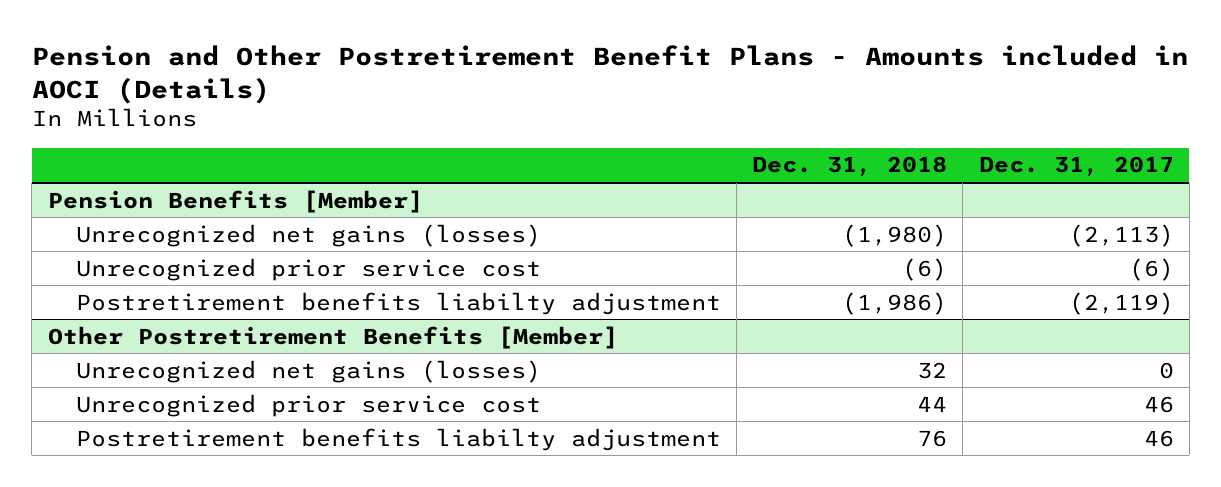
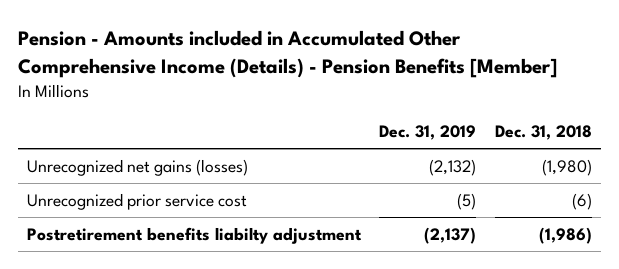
[31,44,1188,104] Pension and Other Postretirement Benefit Plans - Amounts included in AOCI (Details) -> [17,30,557,78] Pension - Amounts included in Accumulated Other Comprehensive Income (Details) - Pension Benefits [Member]
[978,156,1174,177] Dec. 31, 2017 -> none
none -> [379,125,477,141] Dec. 31, 2019
[47,189,423,213] Pension Benefits [Member] -> none
[47,325,618,349] Other Postretirement Benefits [Member] -> none
[75,359,541,383] Unrecognized net gains (losses) -> none
[75,393,541,417] Unrecognized prior service cost -> none
[75,427,721,451] Postretirement benefits liabilty adjustment -> none

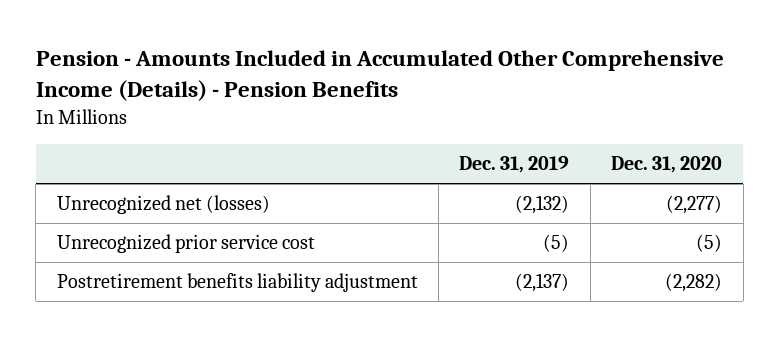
[17,30,557,78] Pension - Amounts included in Accumulated Other Comprehensive Income (Details) - Pension Benefits [Member] -> [35,50,724,102] Pension - Amounts Included in Accumulated Other Comprehensive Income (Details) - Pension Benefits
[494,125,592,141] Dec. 31, 2018 -> none
none -> [611,156,723,174] Dec. 31, 2020
[26,158,248,176] Unrecognized net gains (losses) -> [56,195,270,215] Unrecognized net (losses)
[26,226,362,244] Postretirement benefits liabilty adjustment -> [56,273,418,293] Postretirement benefits liability adjustment

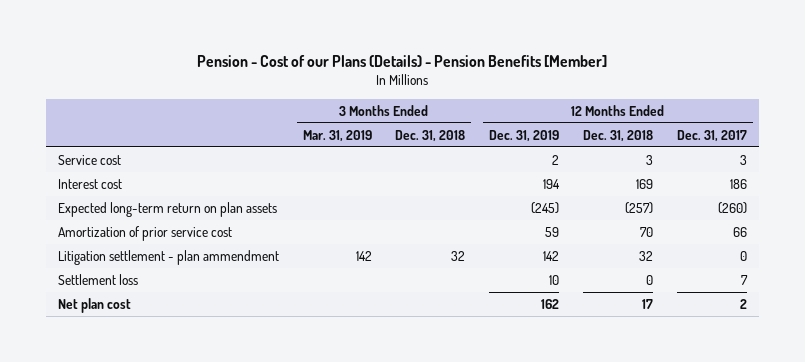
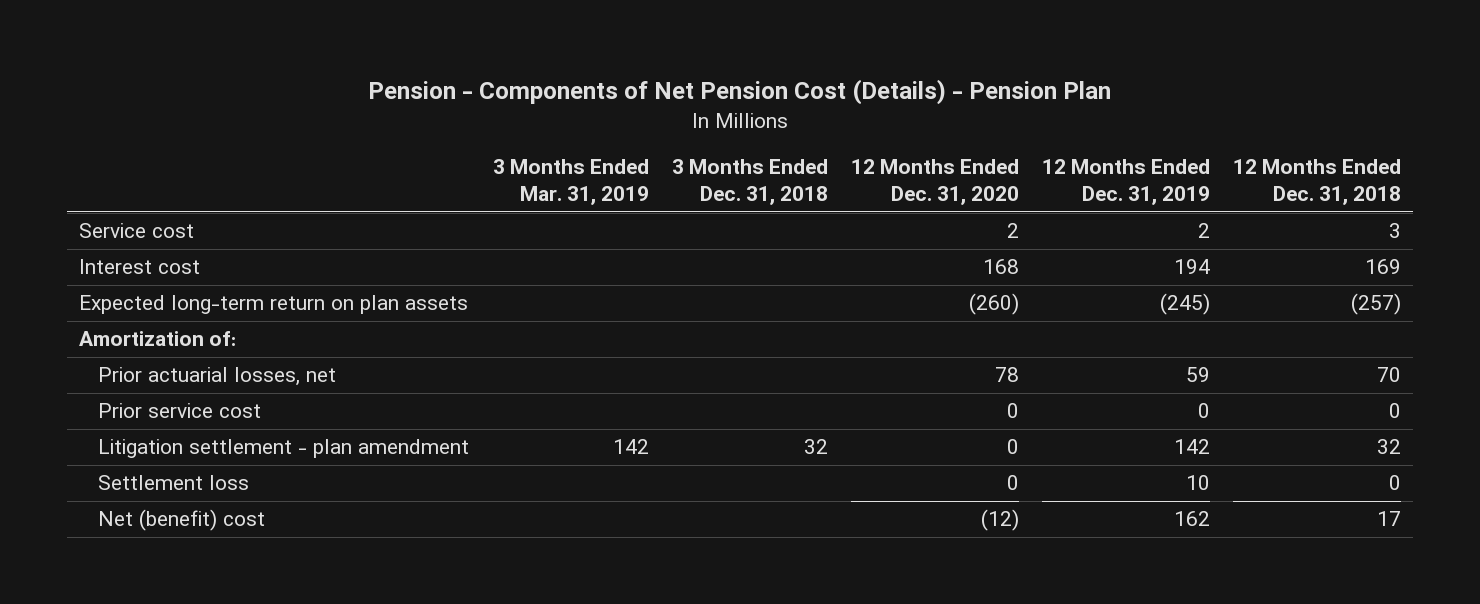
[197,54,608,67] Pension - Cost of our Plans (Details) - Pension Benefits [Member] -> [367,79,1111,106] Pension - Components of Net Pension Cost (Details) - Pension Plan
[677,129,748,142] Dec. 31, 2017 -> none
none -> [851,159,1020,206] 12 Months Ended Dec. 31, 2020
none -> [78,331,236,347] Amortization of:
none -> [98,367,337,387] Prior actuarial losses, net
[57,225,232,241] Amortization of prior service cost -> [98,403,262,419] Prior service cost
[545,226,560,237] 59 -> [1198,403,1211,419] 0
[640,226,654,237] 70 -> [1389,403,1402,419] 0
[57,249,279,265] Litigation settlement - plan ammendment -> [98,439,470,459] Litigation settlement - plan amendment
[57,297,131,313] Net plan cost -> [98,509,266,532] Net (benefit) cost

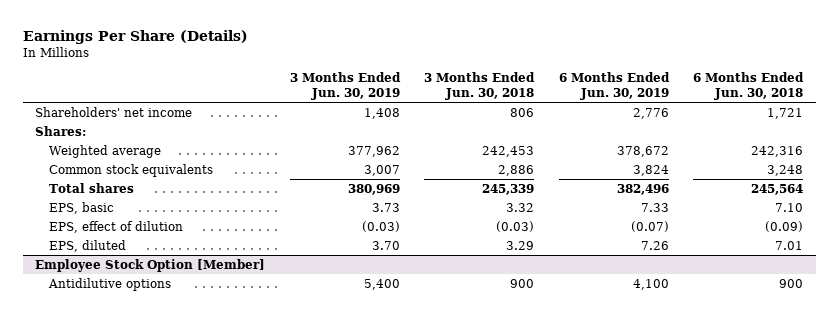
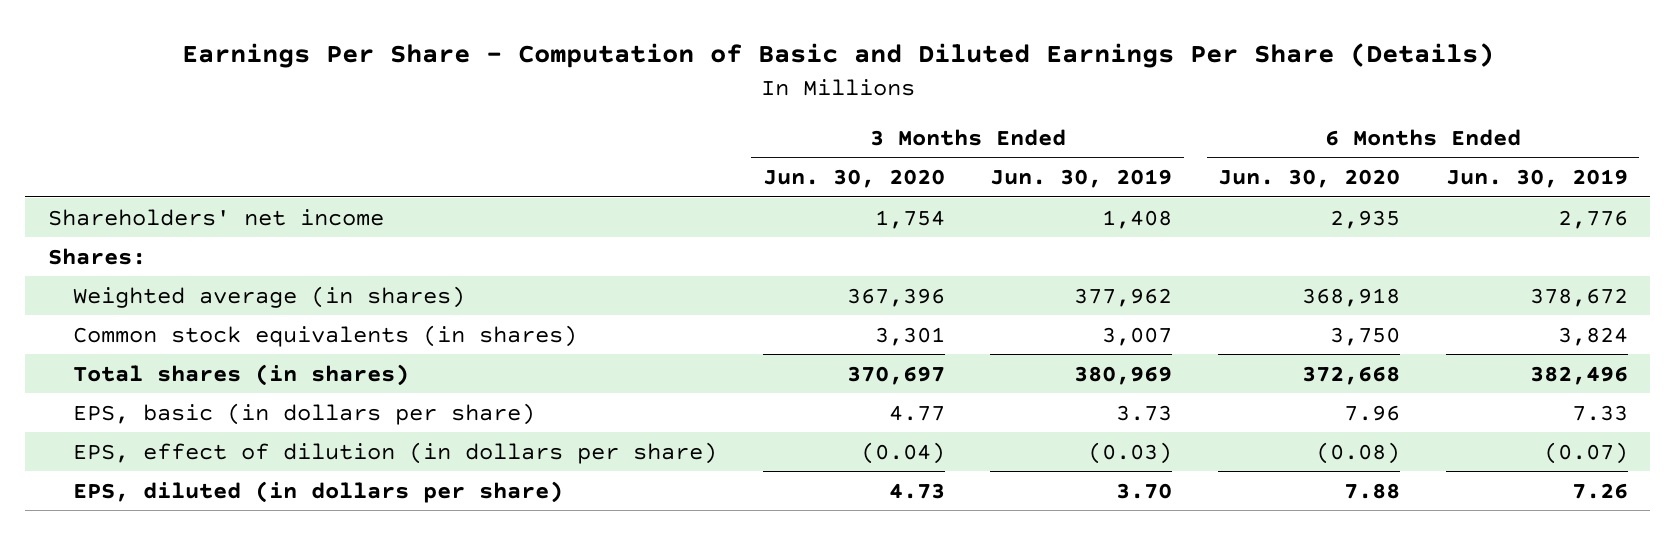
[23,30,249,45] Earnings Per Share (Details) -> [181,43,1494,69] Earnings Per Share - Computation of Basic and Diluted Earnings Per Share (Details)
[424,72,536,101] 3 Months Ended Jun. 30, 2018 -> none
[693,72,805,101] 6 Months Ended Jun. 30, 2018 -> none
none -> [762,169,945,189] Jun. 30, 2020
none -> [1217,169,1400,189] Jun. 30, 2020
[35,258,266,272] Employee Stock Option [Member] -> none
[48,277,172,291] Antidilutive options -> none
[49,144,162,158] Weighted average -> [73,285,466,308] Weighted average (in shares)
[49,163,214,177] Common stock equivalents -> [73,324,578,347] Common stock equivalents (in shares)
[49,182,135,193] Total shares -> [73,363,410,386] Total shares (in shares)
[49,201,115,214] EPS, basic -> [73,402,536,425] EPS, basic (in dollars per share)
[49,220,184,233] EPS, effect of dilution -> [73,441,718,464] EPS, effect of dilution (in dollars per share)
[49,239,127,252] EPS, diluted -> [73,480,564,503] EPS, diluted (in dollars per share)

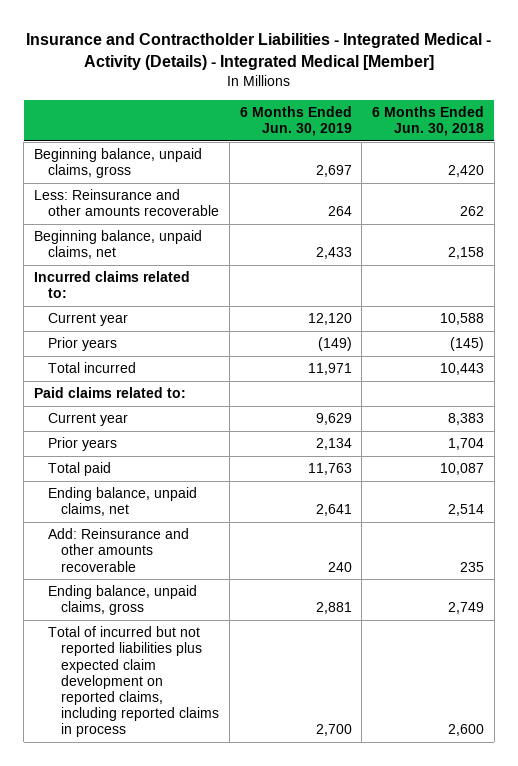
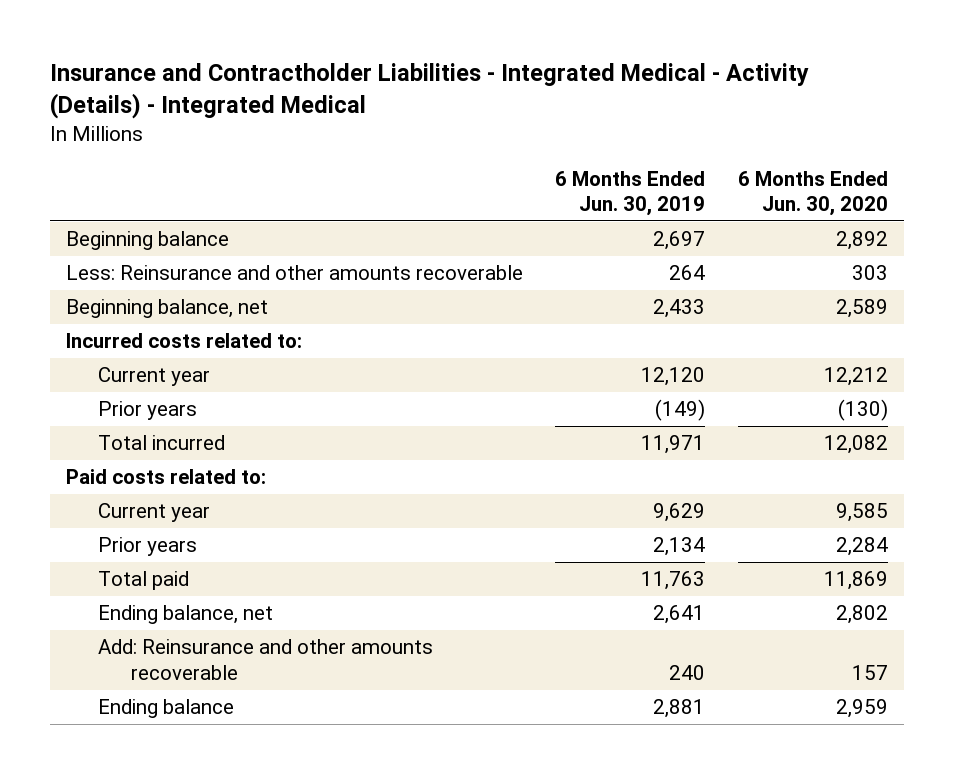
[26,33,492,71] Insurance and Contractholder Liabilities - Integrated Medical - Activity (Details) - Integrated Medical [Member] -> [49,63,809,120] Insurance and Contractholder Liabilities - Integrated Medical - Activity (Details) - Integrated Medical
[372,105,485,137] 6 Months Ended Jun. 30, 2018 -> none
none -> [737,170,888,216] 6 Months Ended Jun. 30, 2020
[33,148,202,179] Beginning balance, unpaid claims, gross -> [65,231,229,251] Beginning balance
[33,230,202,260] Beginning balance, unpaid claims, net -> [65,299,268,319] Beginning balance, net
[33,271,190,299] Incurred claims related to: -> [65,333,302,349] Incurred costs related to:
[33,387,186,399] Paid claims related to: -> [65,469,266,485] Paid costs related to:
[47,487,197,517] Ending balance, unpaid claims, net -> [98,605,274,625] Ending balance, net
[47,626,220,738] Total of incurred but not reported liabilities plus expected claim development on reported claims, including reported claims in process -> none
[47,585,197,616] Ending balance, unpaid claims, gross -> [98,699,235,719] Ending balance

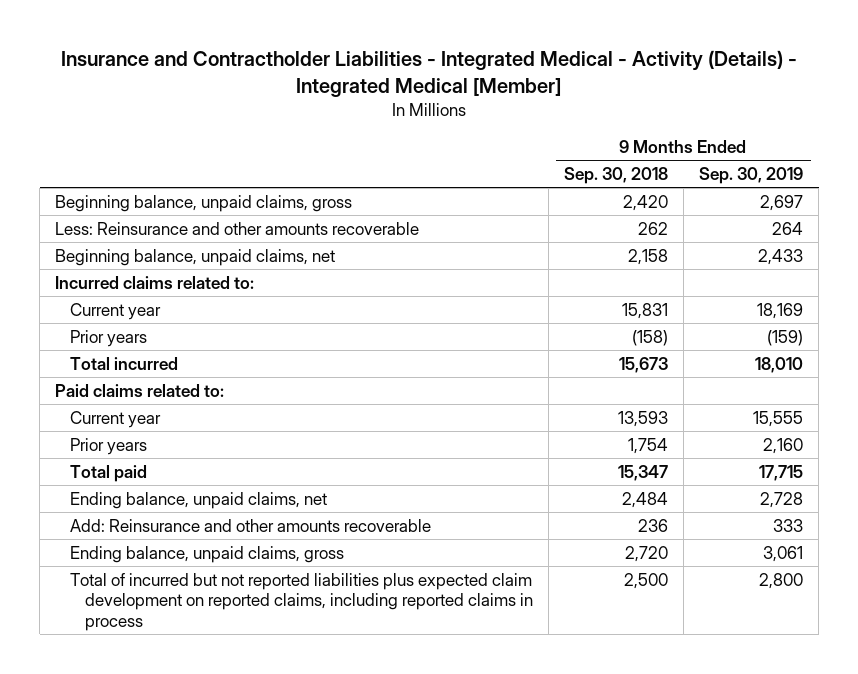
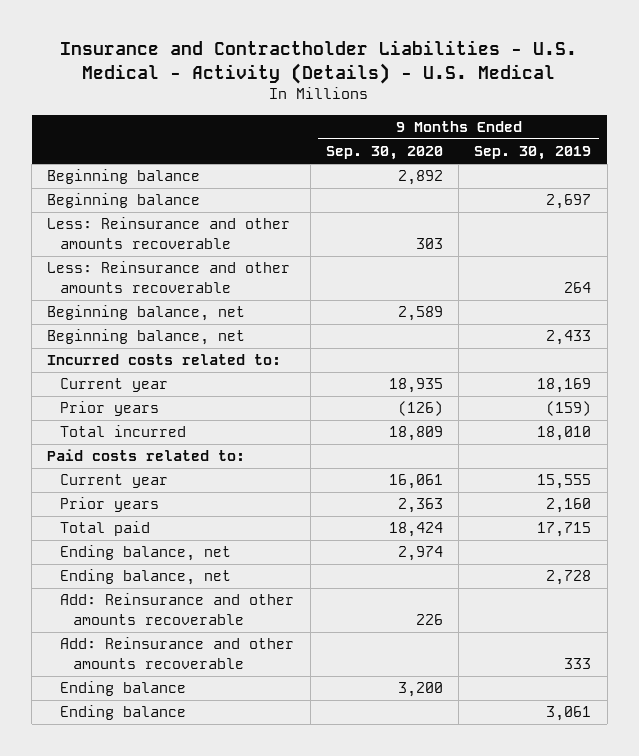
[61,50,798,98] Insurance and Contractholder Liabilities - Integrated Medical - Activity (Details) - Integrated Medical [Member] -> [60,40,578,84] Insurance and Contractholder Liabilities - U.S. Medical - Activity (Details) - U.S. Medical
[563,167,668,185] Sep. 30, 2018 -> none
none -> [325,146,443,161] Sep. 30, 2020
none -> [47,169,201,185] Beginning balance
[55,194,353,212] Beginning balance, unpaid claims, gross -> [47,193,201,209] Beginning balance
none -> [47,217,291,249] Less: Reinsurance and other amounts recoverable
none -> [47,305,246,322] Beginning balance, net
[55,248,336,266] Beginning balance, unpaid claims, net -> [47,329,246,346] Beginning balance, net
[55,275,255,289] Incurred claims related to: -> [47,354,282,366] Incurred costs related to:
[55,383,225,397] Paid claims related to: -> [47,449,246,462] Paid costs related to:
none -> [60,545,232,562] Ending balance, net
[69,491,327,509] Ending balance, unpaid claims, net -> [60,569,232,586] Ending balance, net
none -> [60,593,295,625] Add: Reinsurance and other amounts recoverable
[69,572,533,631] Total of incurred but not reported liabilities plus expected claim development on reported claims, including reported claims in process -> none
none -> [60,681,187,697] Ending balance
[69,545,344,563] Ending balance, unpaid claims, gross -> [60,705,187,721] Ending balance

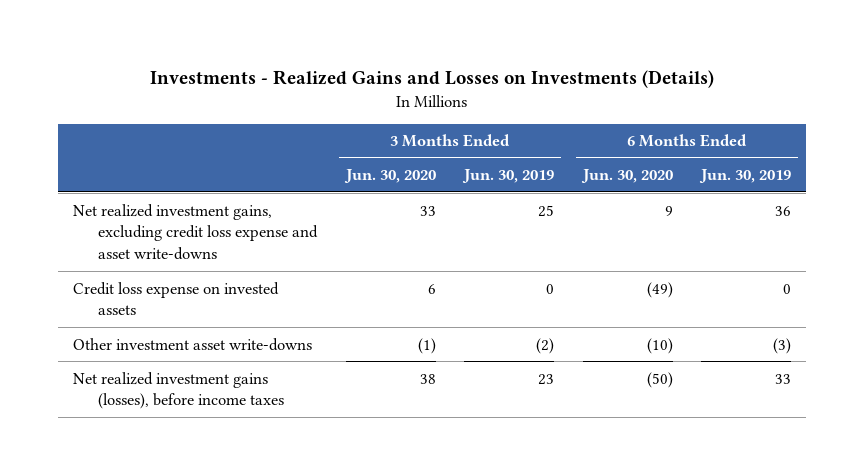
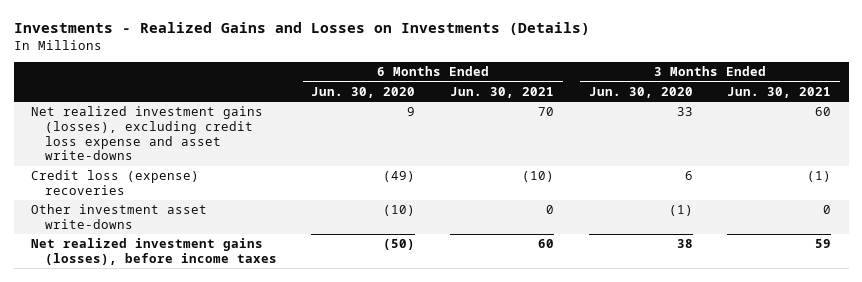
[462,169,555,184] Jun. 30, 2019 -> none
[699,169,792,184] Jun. 30, 2019 -> none
none -> [449,87,554,99] Jun. 30, 2021
none -> [727,87,832,99] Jun. 30, 2021
[72,203,319,260] Net realized investment gains, excluding credit loss expense and asset write-downs -> [30,106,263,161] Net realized investment gains (losses), excluding credit loss expense and asset write-downs
[72,281,279,316] Credit loss expense on invested assets -> [30,170,199,195] Credit loss (expense) recoveries

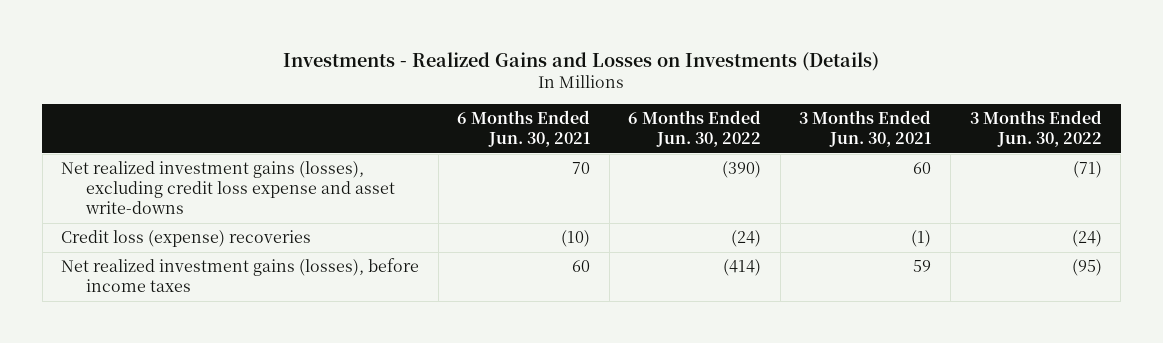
[311,87,416,99] Jun. 30, 2020 -> none
[588,87,693,99] Jun. 30, 2020 -> none
none -> [628,110,762,148] 6 Months Ended Jun. 30, 2022
none -> [969,110,1102,148] 3 Months Ended Jun. 30, 2022
[30,204,207,229] Other investment asset write-downs -> none

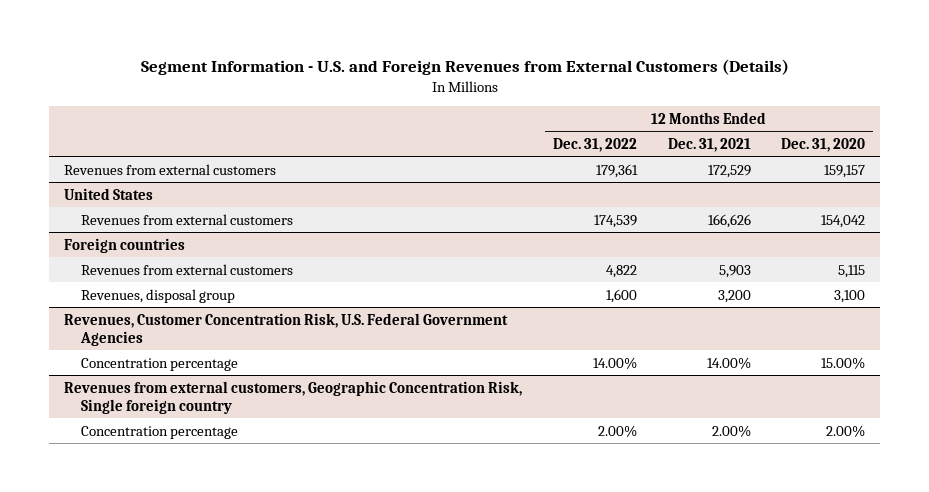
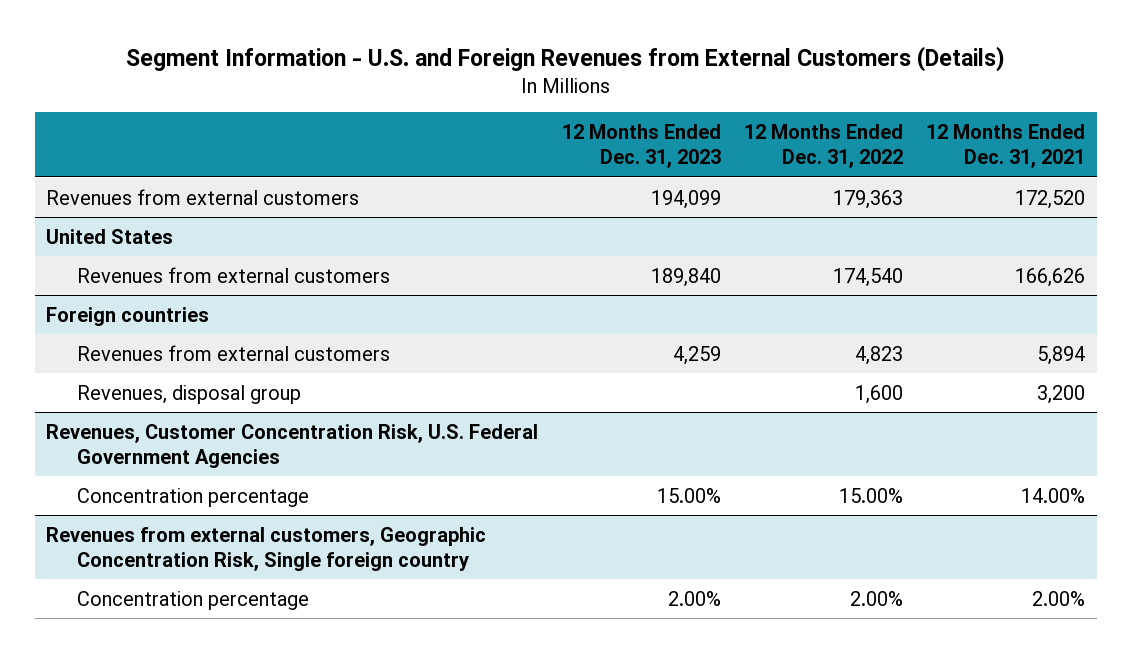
[781,137,866,152] Dec. 31, 2020 -> none
none -> [561,124,721,169] 12 Months Ended Dec. 31, 2023
[595,163,638,178] 179,361 -> [832,189,903,209] 179,363
[707,164,751,178] 172,529 -> [1015,189,1086,209] 172,520
[593,214,637,228] 174,539 -> [832,267,903,287] 174,540
[605,264,637,278] 4,822 -> [854,345,903,365] 4,823
[718,264,751,278] 5,903 -> [1037,345,1086,365] 5,894
[592,356,637,369] 14.00% -> [838,487,903,503] 15.00%

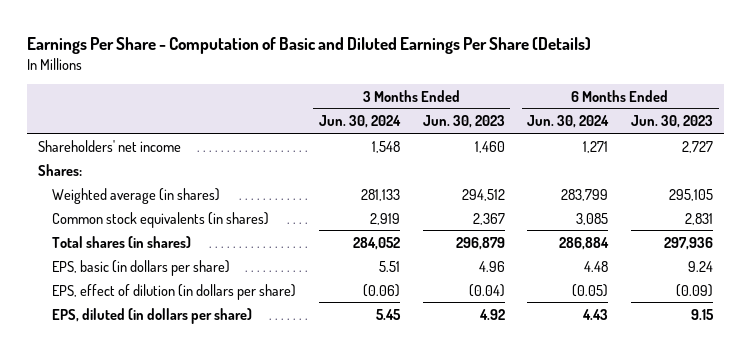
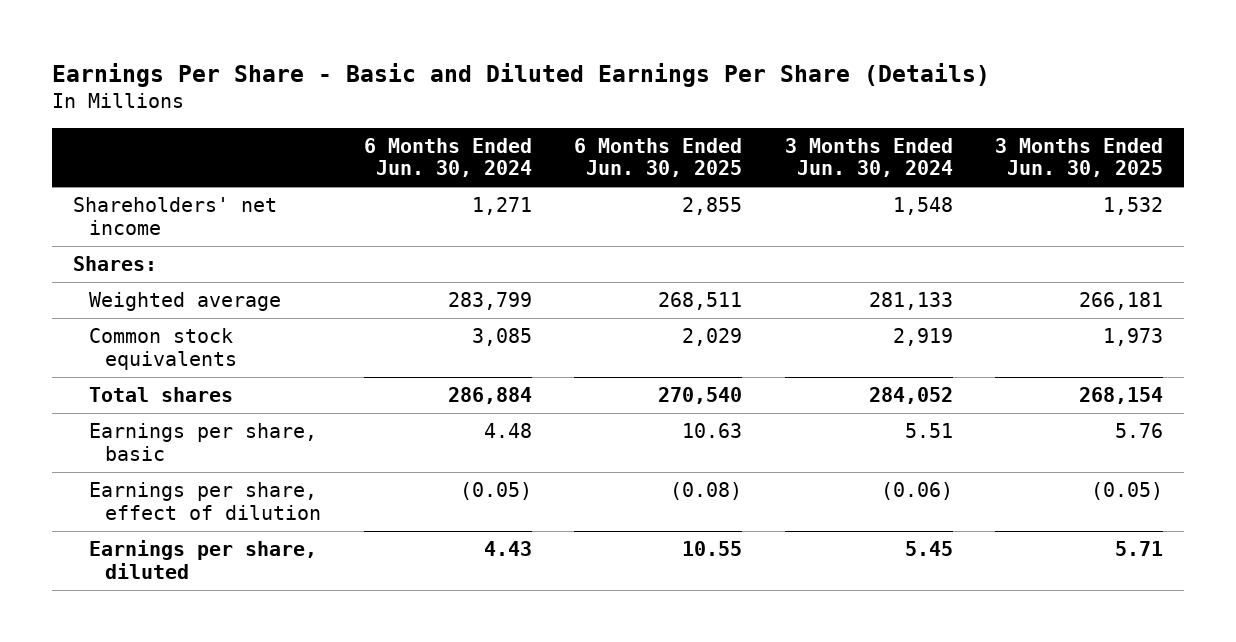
[26,36,591,54] Earnings Per Share - Computation of Basic and Diluted Earnings Per Share (Details) -> [52,63,991,88] Earnings Per Share - Basic and Diluted Earnings Per Share (Details)
[422,115,505,129] Jun. 30, 2023 -> none
[631,115,714,129] Jun. 30, 2023 -> none
none -> [574,137,743,178] 6 Months Ended Jun. 30, 2025
none -> [995,137,1164,178] 3 Months Ended Jun. 30, 2025
[52,187,221,204] Weighted average (in shares) -> [89,292,282,312] Weighted average
[52,211,270,228] Common stock equivalents (in shares) -> [89,328,238,370] Common stock equivalents
[52,235,192,248] Total shares (in shares) -> [89,387,234,403] Total shares
[52,259,231,276] EPS, basic (in dollars per share) -> [89,423,318,461] Earnings per share, basic
[52,283,297,300] EPS, effect of dilution (in dollars per share) -> [89,482,322,520] Earnings per share, effect of dilution
[52,307,253,324] EPS, diluted (in dollars per share) -> [89,540,318,579] Earnings per share, diluted

